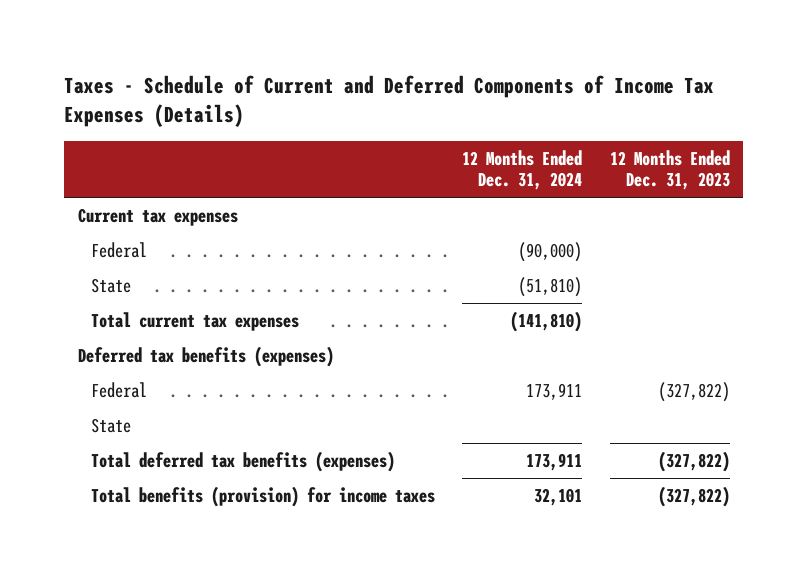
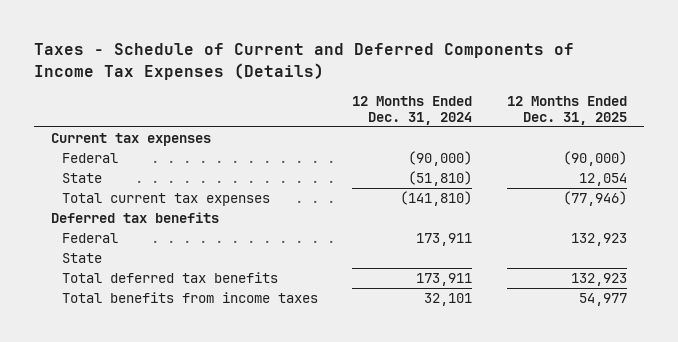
[609,149,730,191] 12 Months Ended Dec. 31, 2023 -> none
none -> [506,95,627,125] 12 Months Ended Dec. 31, 2025
[77,346,334,368] Deferred tax benefits (expenses) -> [51,212,220,224] Deferred tax benefits
[91,451,396,473] Total deferred tax benefits (expenses) -> [61,272,278,284] Total deferred tax benefits
[91,486,436,508] Total benefits (provision) for income taxes -> [61,292,318,304] Total benefits from income taxes

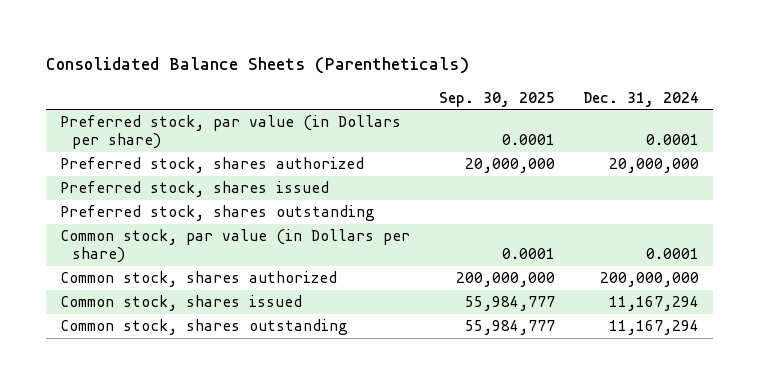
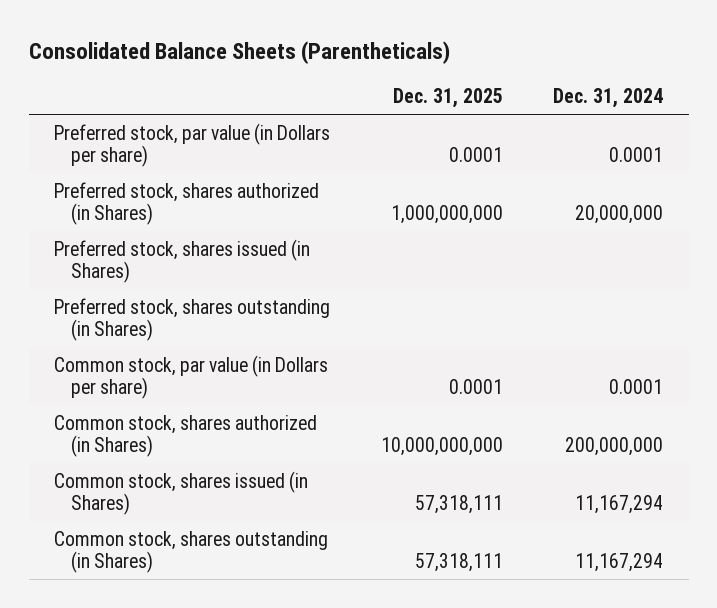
[438,91,555,107] Sep. 30, 2025 -> none
none -> [392,88,503,109] Dec. 31, 2025
[60,157,365,174] Preferred stock, shares authorized -> [54,181,320,226] Preferred stock, shares authorized (in Shares)
[60,181,330,198] Preferred stock, shares issued -> [54,238,311,284] Preferred stock, shares issued (in Shares)
[60,205,376,222] Preferred stock, shares outstanding -> [54,297,331,342] Preferred stock, shares outstanding (in Shares)
[60,271,338,288] Common stock, shares authorized -> [54,414,318,458] Common stock, shares authorized (in Shares)
[60,295,303,312] Common stock, shares issued -> [54,470,309,516] Common stock, shares issued (in Shares)
[60,319,349,336] Common stock, shares outstanding -> [54,530,329,574] Common stock, shares outstanding (in Shares)

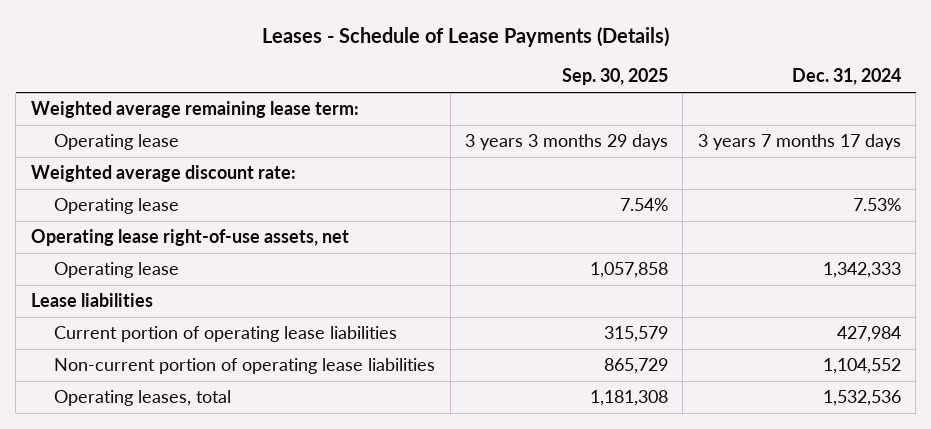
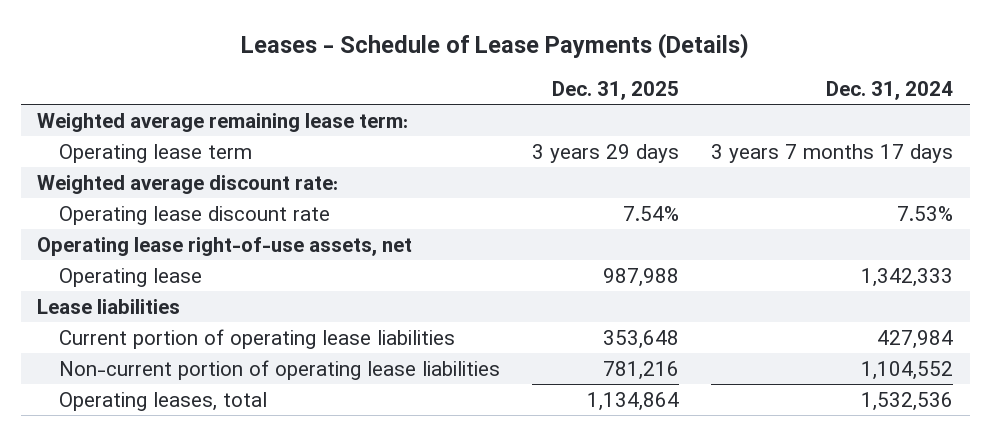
[562,68,669,86] Sep. 30, 2025 -> none
none -> [552,80,680,100] Dec. 31, 2025
[54,134,180,151] Operating lease -> [58,143,252,163] Operating lease term
[54,198,180,215] Operating lease -> [58,205,330,225] Operating lease discount rate

